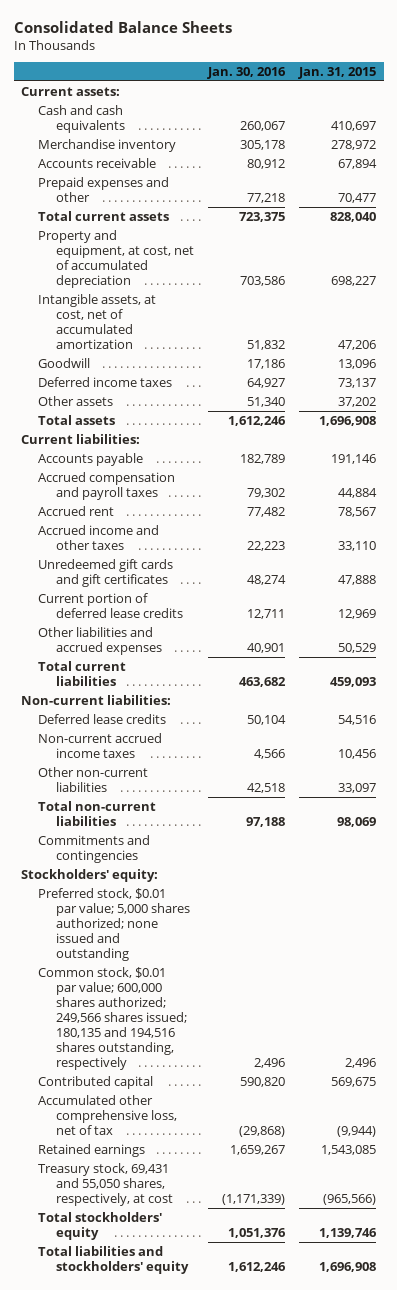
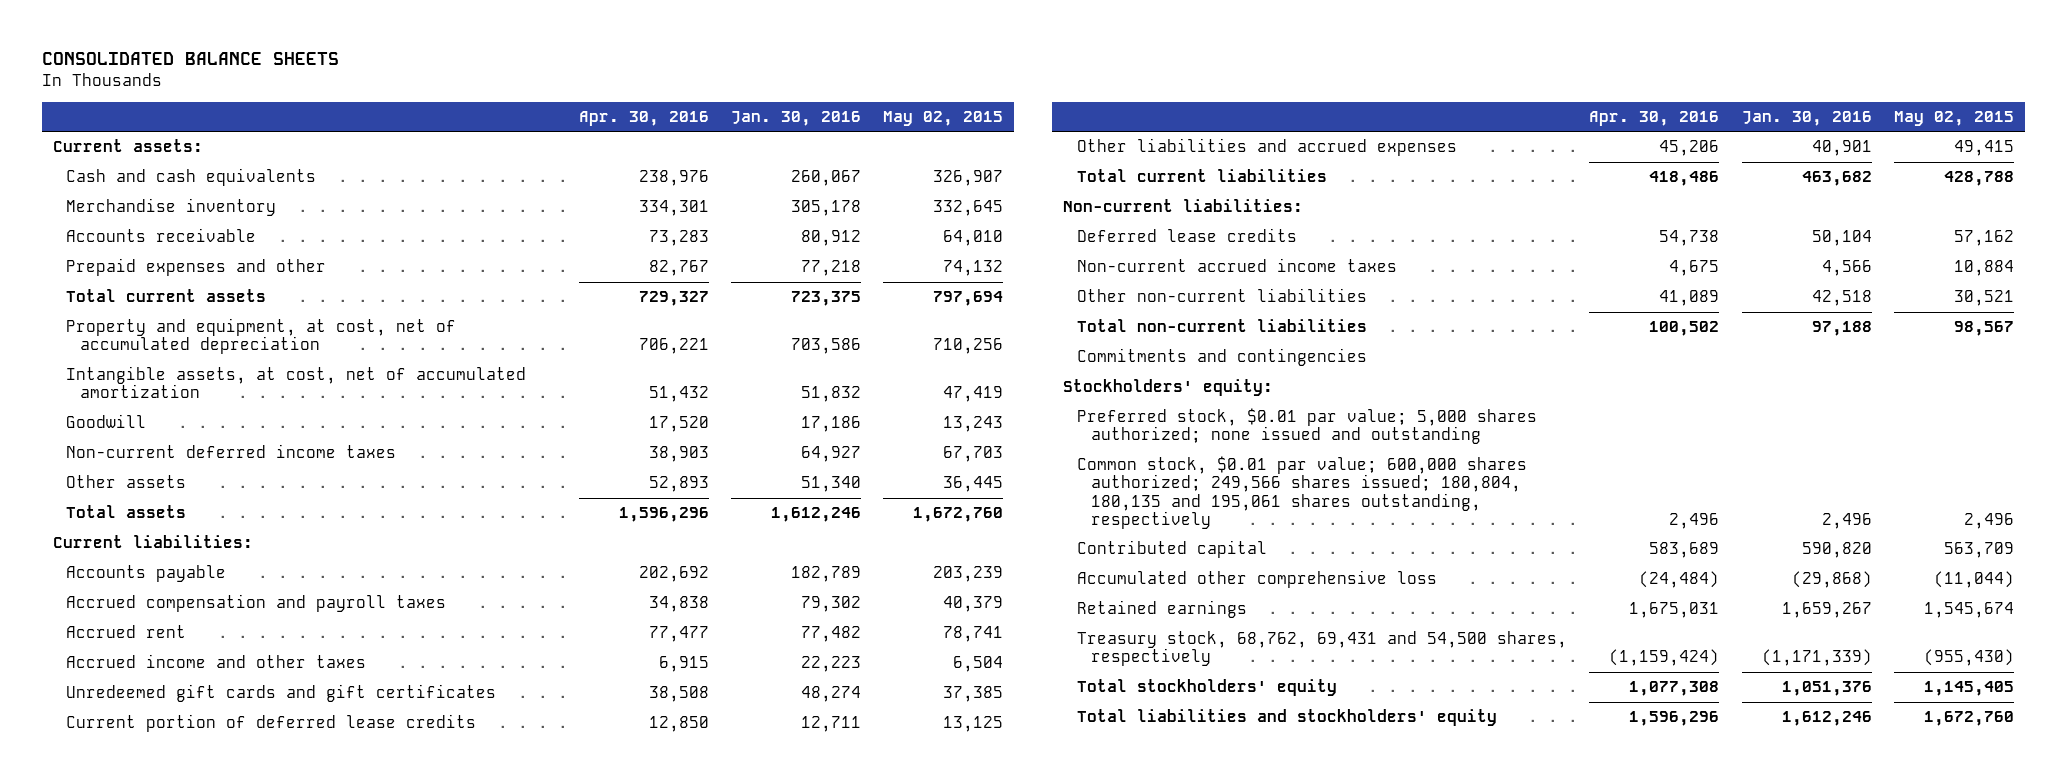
[13,20,232,33] Consolidated Balance Sheets -> [41,52,339,66] CONSOLIDATED BALANCE SHEETS
[298,66,377,79] Jan. 31, 2015 -> none
none -> [578,110,709,126] Apr. 30, 2016
none -> [882,110,1003,126] May 02, 2015
[38,376,173,387] Deferred income taxes -> [66,444,397,459] Non-current deferred income taxes
[38,966,187,1070] Common stock, $0.01 par value; 600,000 shares authorized; 249,566 shares issued; 180,135 and 194,516 shares outstanding, respectively -> [1077,456,1528,529] Common stock, $0.01 par value; 600,000 shares authorized; 249,566 shares issued; 180,804, 180,135 and 195,061 shares outstanding, respectively
[38,1094,177,1135] Accumulated other comprehensive loss, net of tax -> [1077,570,1438,589] Accumulated other comprehensive loss
[38,1162,173,1206] Treasury stock, 69,431 and 55,050 shares, respectively, at cost -> [1077,631,1568,667] Treasury stock, 68,762, 69,431 and 54,500 shares, respectively

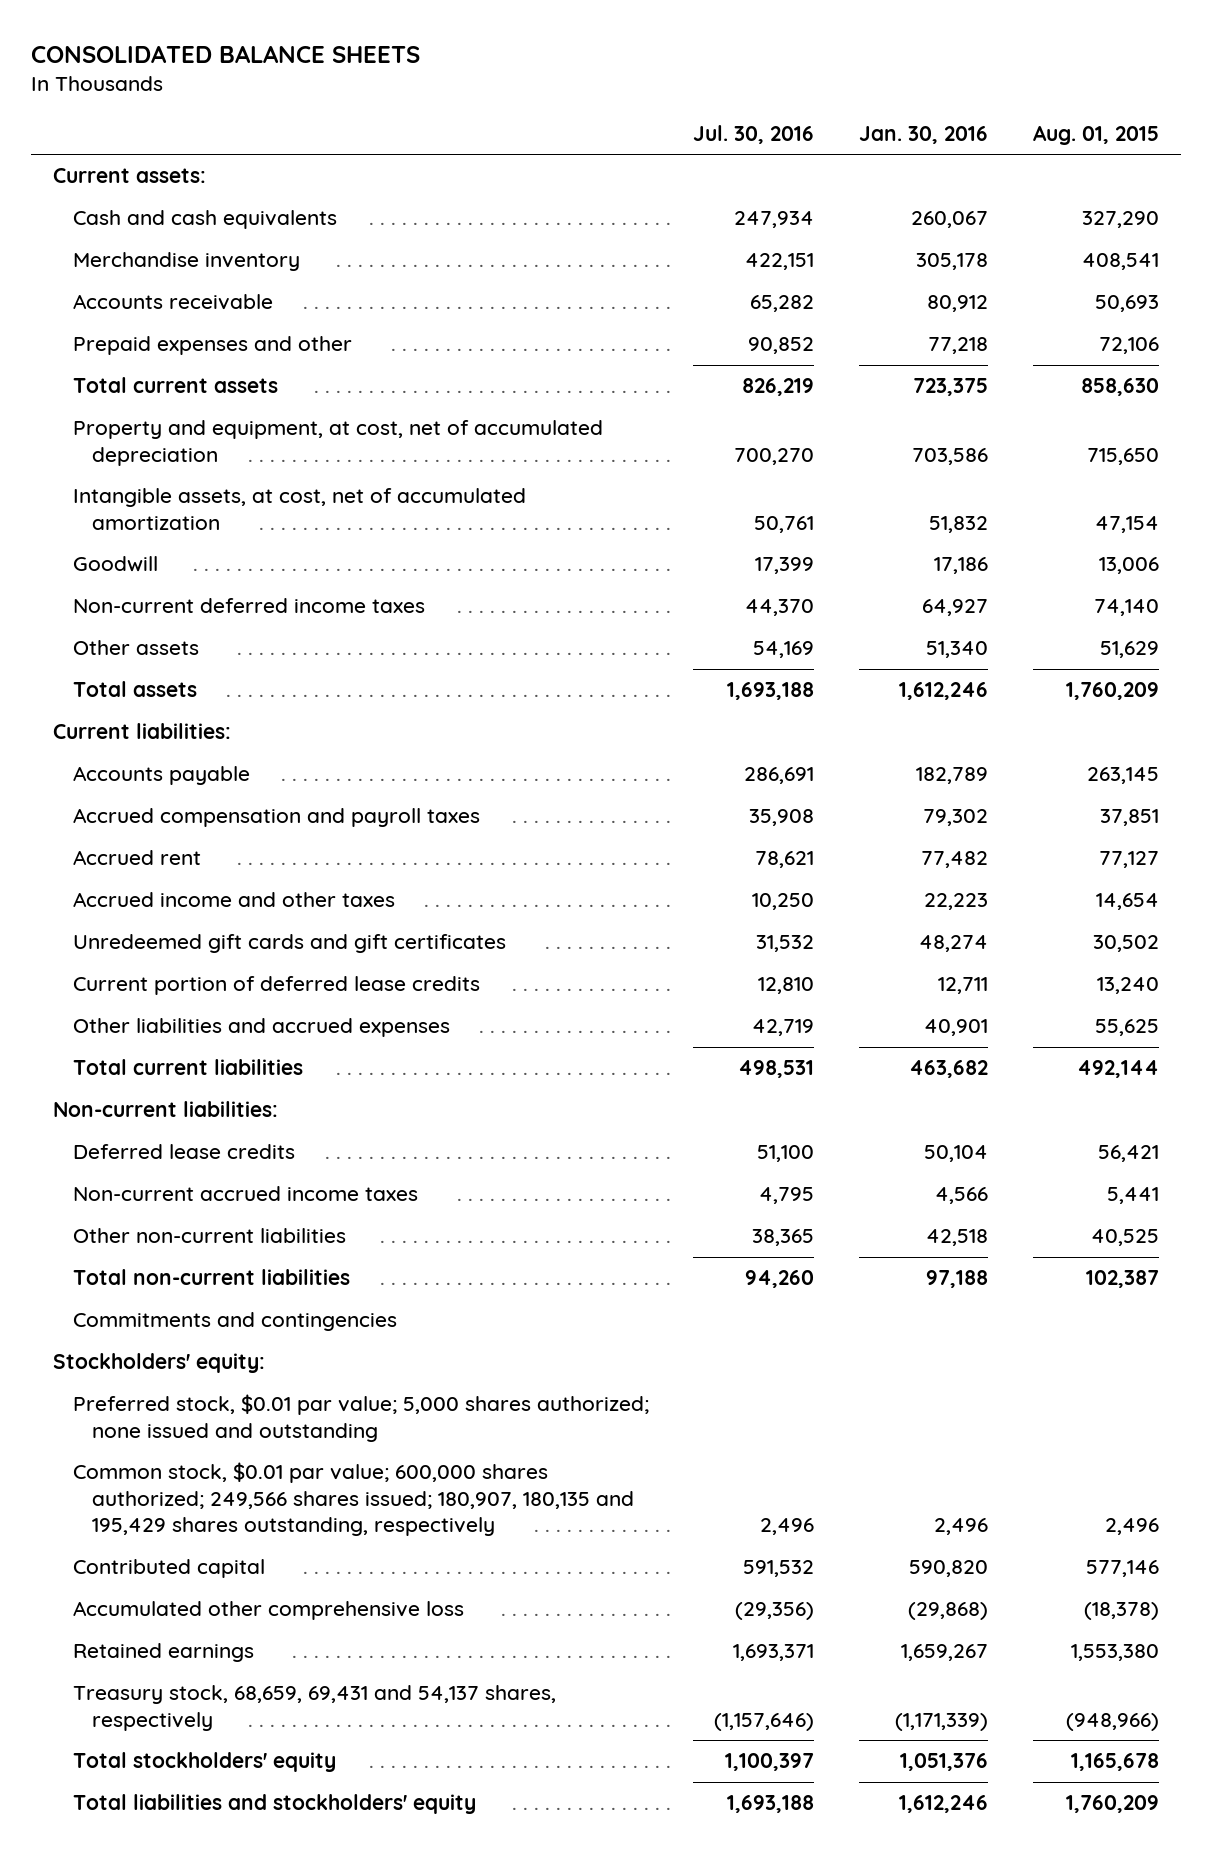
[578,110,709,126] Apr. 30, 2016 -> none
[882,110,1003,126] May 02, 2015 -> none
none -> [693,124,815,144] Jul. 30, 2016
none -> [1032,124,1159,145] Aug. 01, 2015
[1077,456,1528,529] Common stock, $0.01 par value; 600,000 shares authorized; 249,566 shares issued; 180,804, 180,135 and 195,061 shares outstanding, respectively -> [72,1462,635,1536] Common stock, $0.01 par value; 600,000 shares authorized; 249,566 shares issued; 180,907, 180,135 and 195,429 shares outstanding, respectively
[1077,631,1568,667] Treasury stock, 68,762, 69,431 and 54,500 shares, respectively -> [72,1685,556,1731] Treasury stock, 68,659, 69,431 and 54,137 shares, respectively

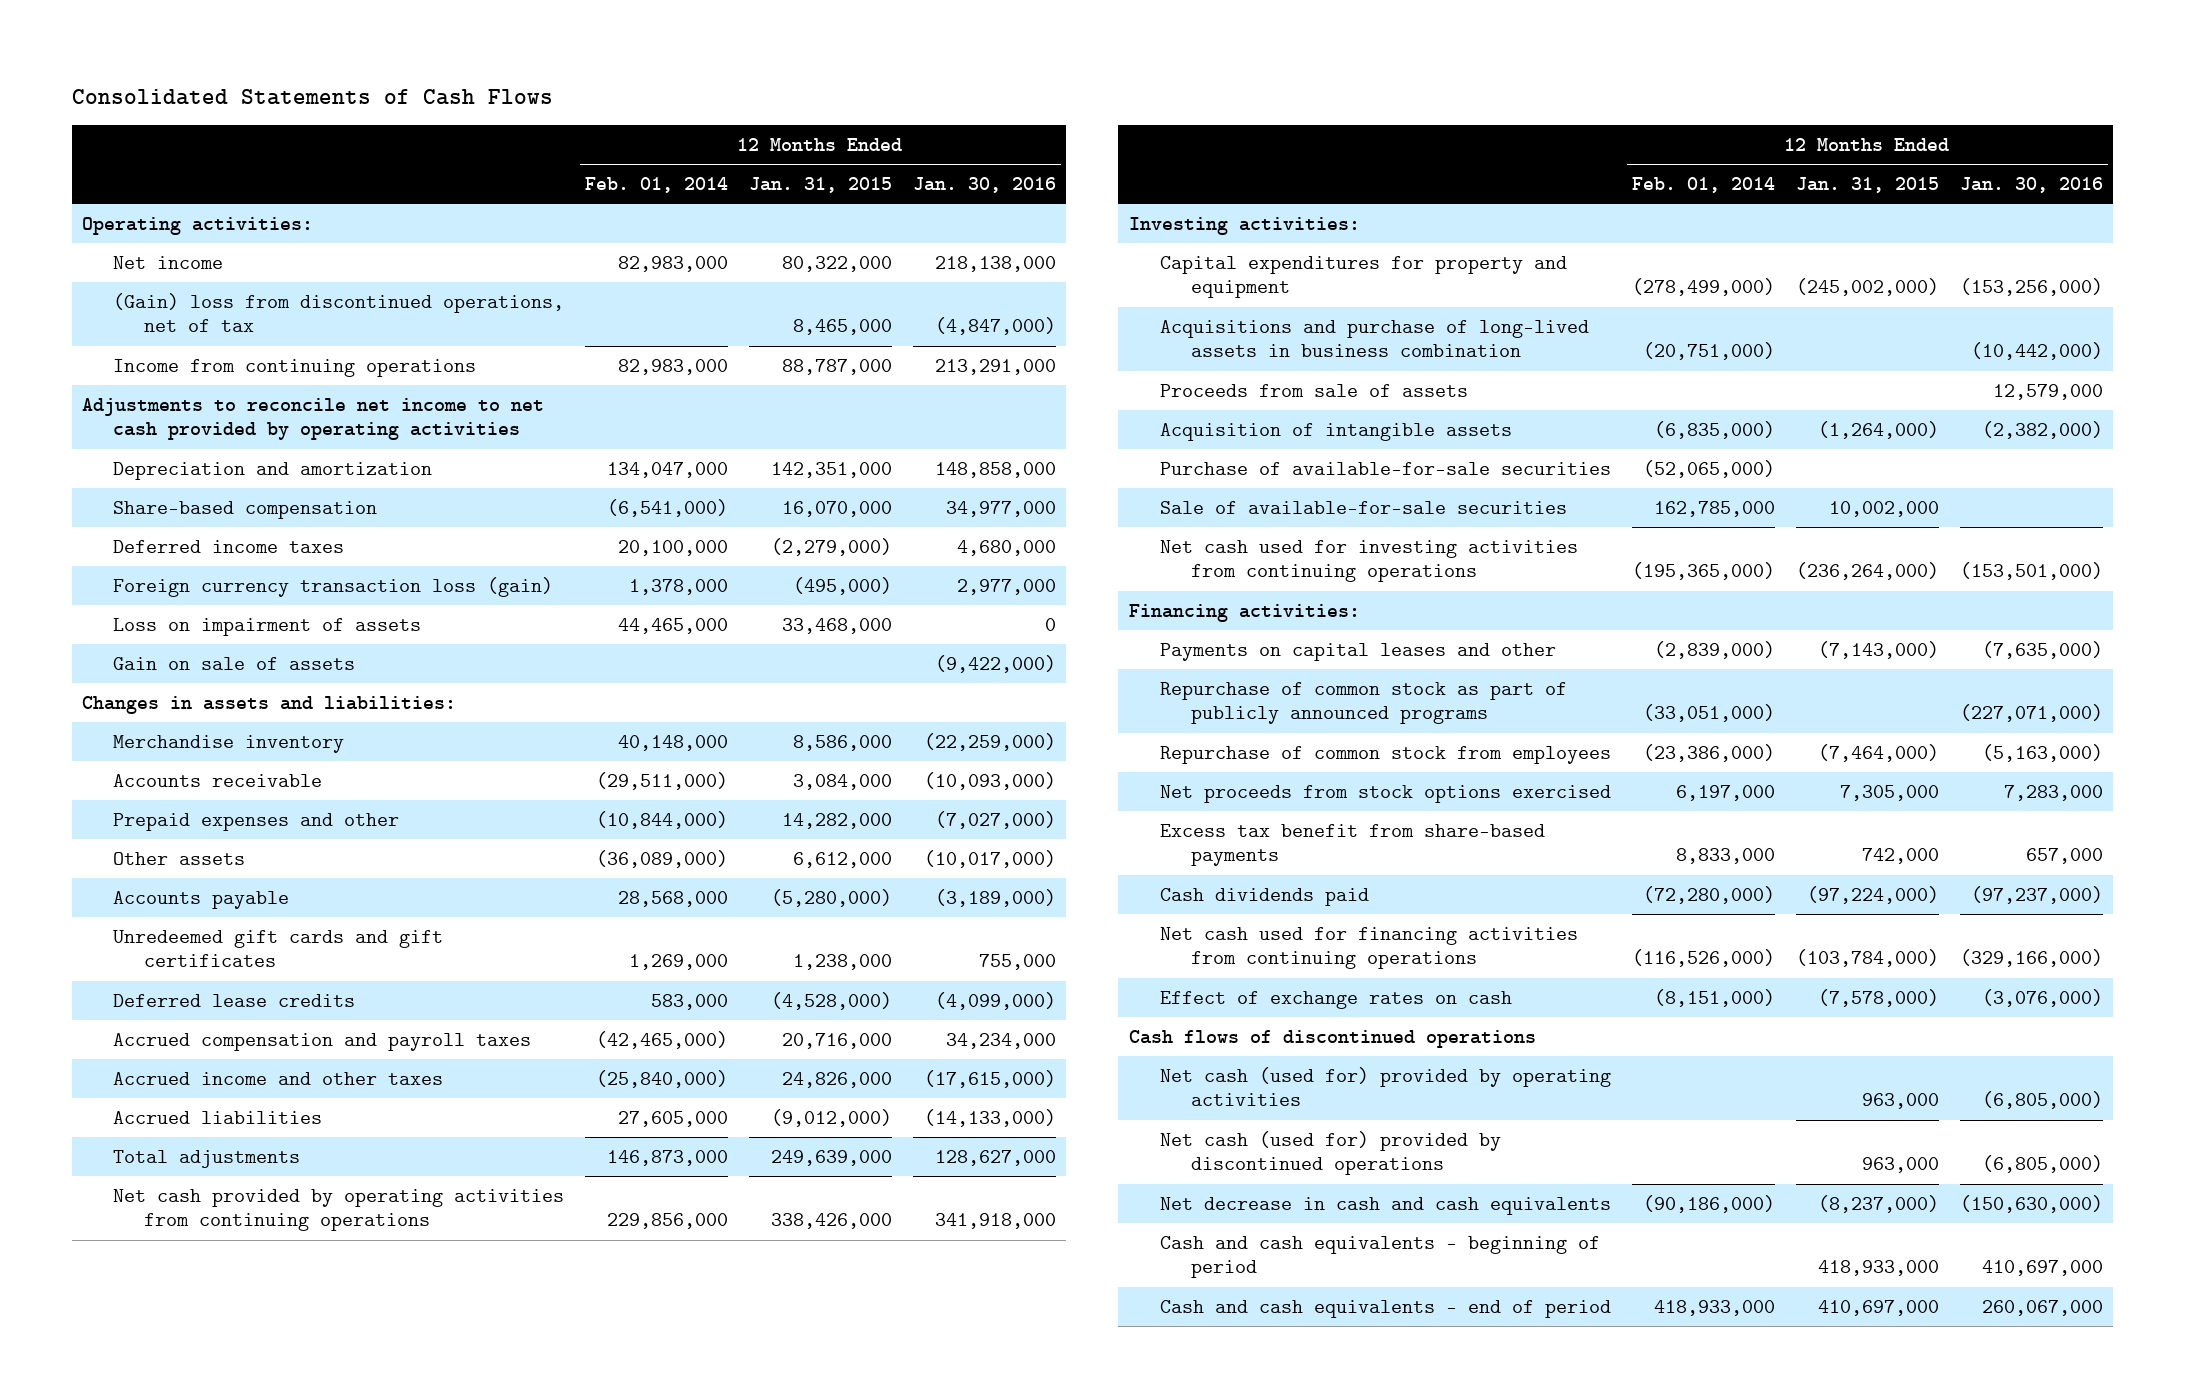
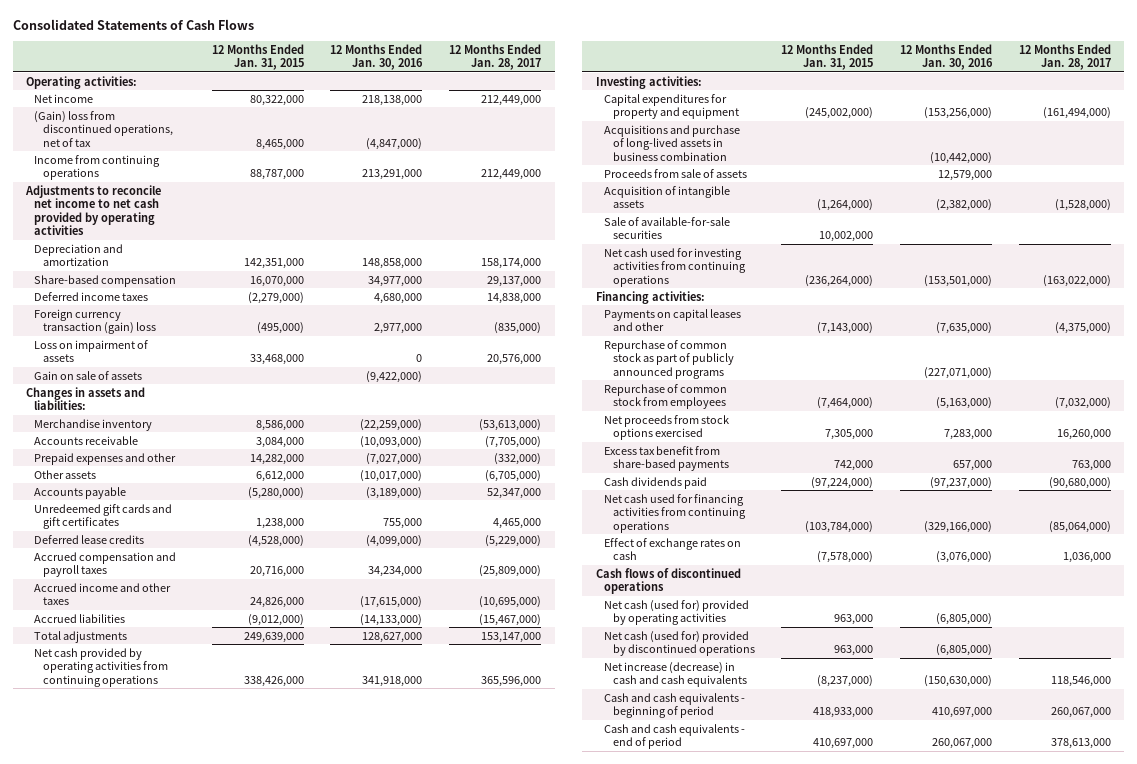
[584,177,728,194] Feb. 01, 2014 -> none
none -> [449,43,542,71] 12 Months Ended Jan. 28, 2017
[113,577,554,598] Foreign currency transaction loss (gain) -> [34,308,156,335] Foreign currency transaction (gain) loss
[1159,462,1611,476] Purchase of available-for-sale securities -> none
[1159,1197,1611,1216] Net decrease in cash and cash equivalents -> [604,661,747,688] Net increase (decrease) in cash and cash equivalents

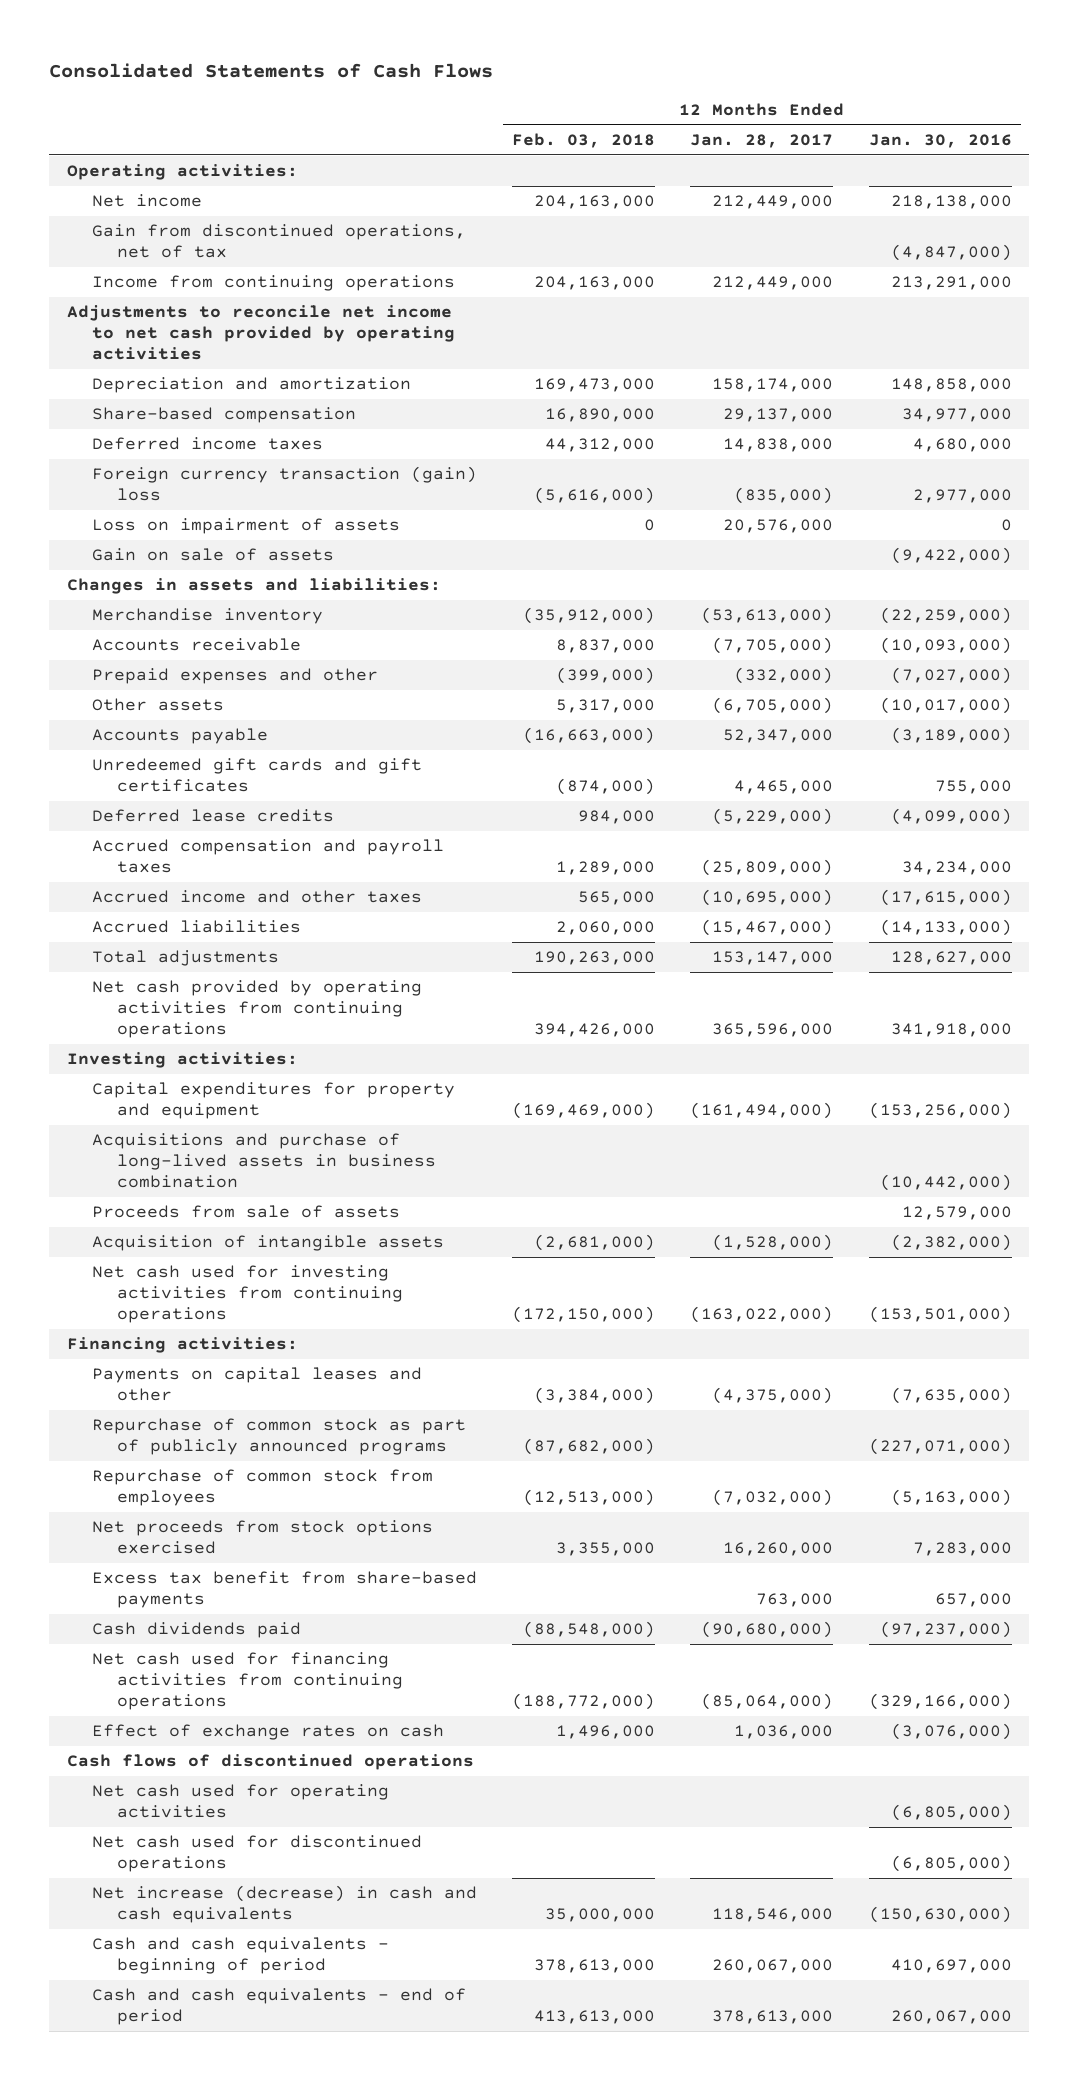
[211,43,304,71] 12 Months Ended Jan. 31, 2015 -> none
none -> [512,133,656,149] Feb. 03, 2018
[34,110,173,147] (Gain) loss from discontinued operations, net of tax -> [91,224,466,259] Gain from discontinued operations, net of tax
[604,216,731,240] Sale of available-for-sale securities -> none
[604,599,750,626] Net cash (used for) provided by operating activities -> [91,1784,389,1819] Net cash used for operating activities
[604,630,755,657] Net cash (used for) provided by discontinued operations -> [91,1835,422,1873] Net cash used for discontinued operations

